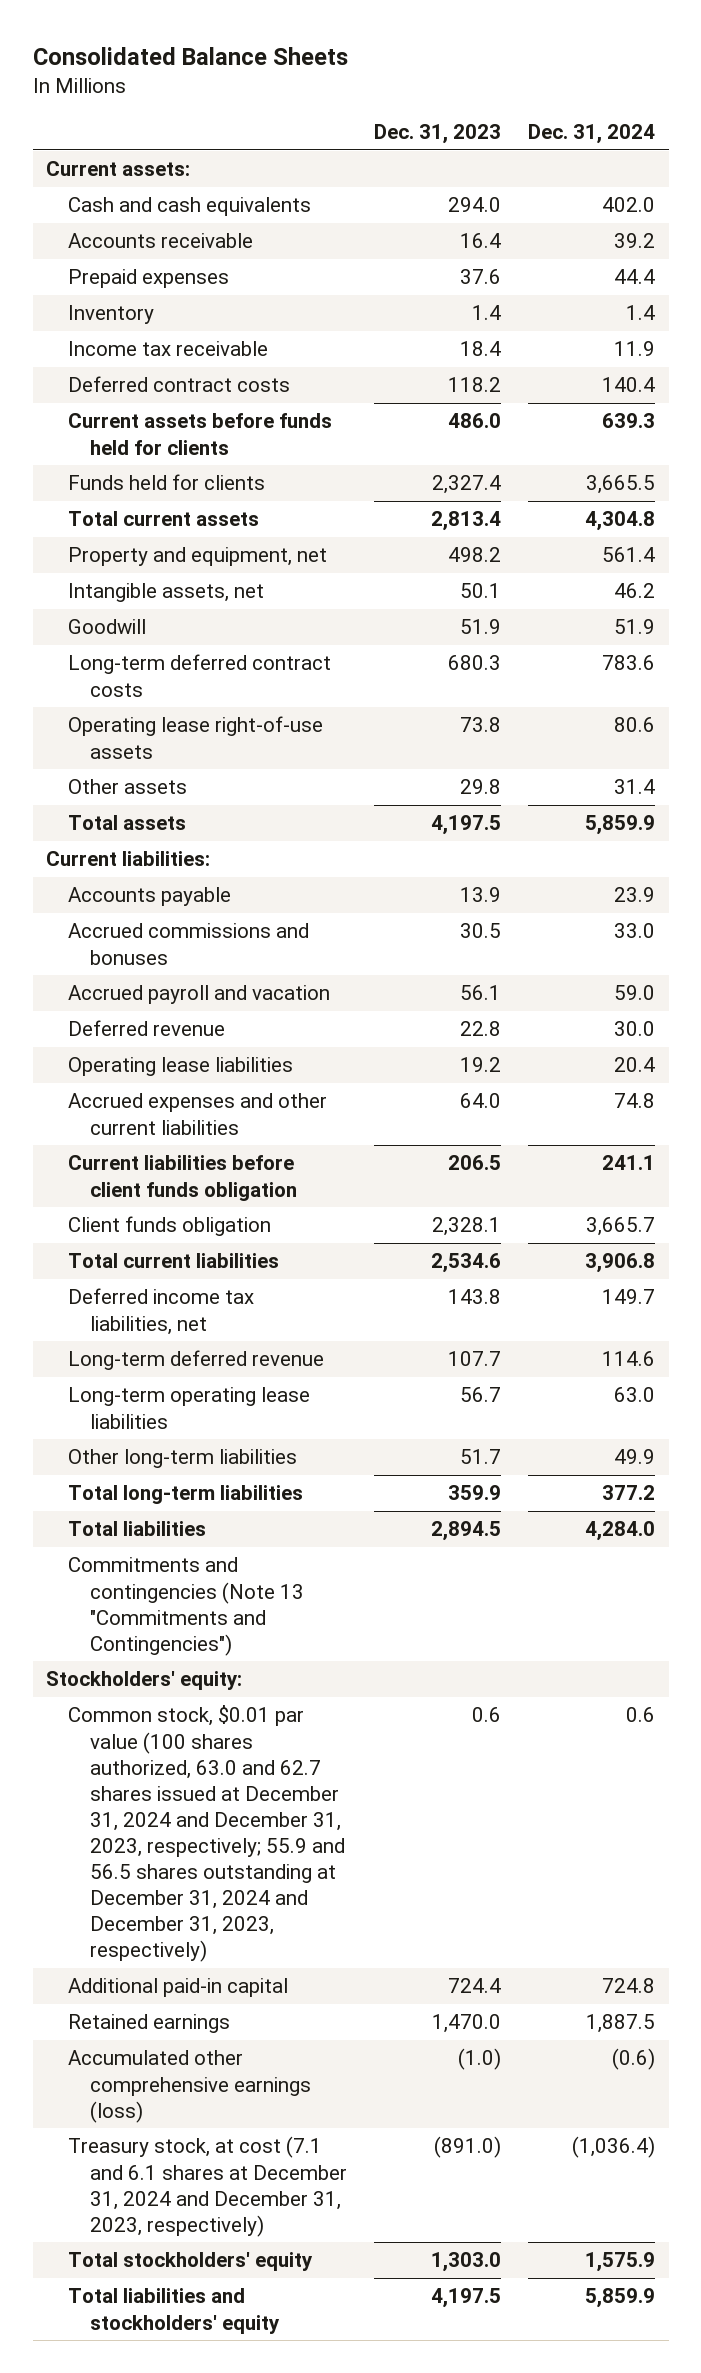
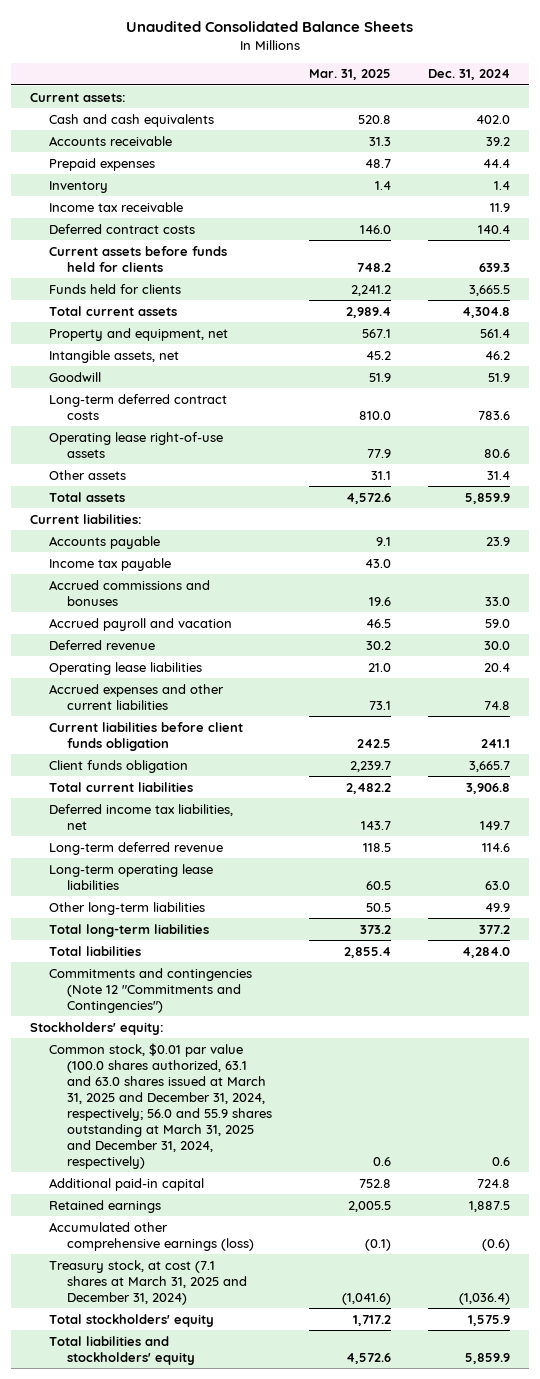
[32,46,348,65] Consolidated Balance Sheets -> [125,20,413,32] Unaudited Consolidated Balance Sheets
[374,123,502,144] Dec. 31, 2023 -> none
none -> [309,69,392,81] Mar. 31, 2025
none -> [48,557,171,571] Income tax payable
[68,1557,305,1656] Commitments and contingencies (Note 13 "Commitments and Contingencies") -> [48,967,252,1013] Commitments and contingencies (Note 12 "Commitments and Contingencies")
[68,1705,346,1963] Common stock, $0.01 par value (100 shares authorized, 63.0 and 62.7 shares issued at December 31, 2024 and December 31, 2023, respectively; 55.9 and 56.5 shares outstanding at December 31, 2024 and December 31, 2023, respectively) -> [48,1042,273,1169] Common stock, $0.01 par value (100.0 shares authorized, 63.1 and 63.0 shares issued at March 31, 2025 and December 31, 2024, respectively; 56.0 and 55.9 shares outstanding at March 31, 2025 and December 31, 2024, respectively)
[68,2136,348,2237] Treasury stock, at cost (7.1 and 6.1 shares at December 31, 2024 and December 31, 2023, respectively) -> [48,1259,248,1305] Treasury stock, at cost (7.1 shares at March 31, 2025 and December 31, 2024)

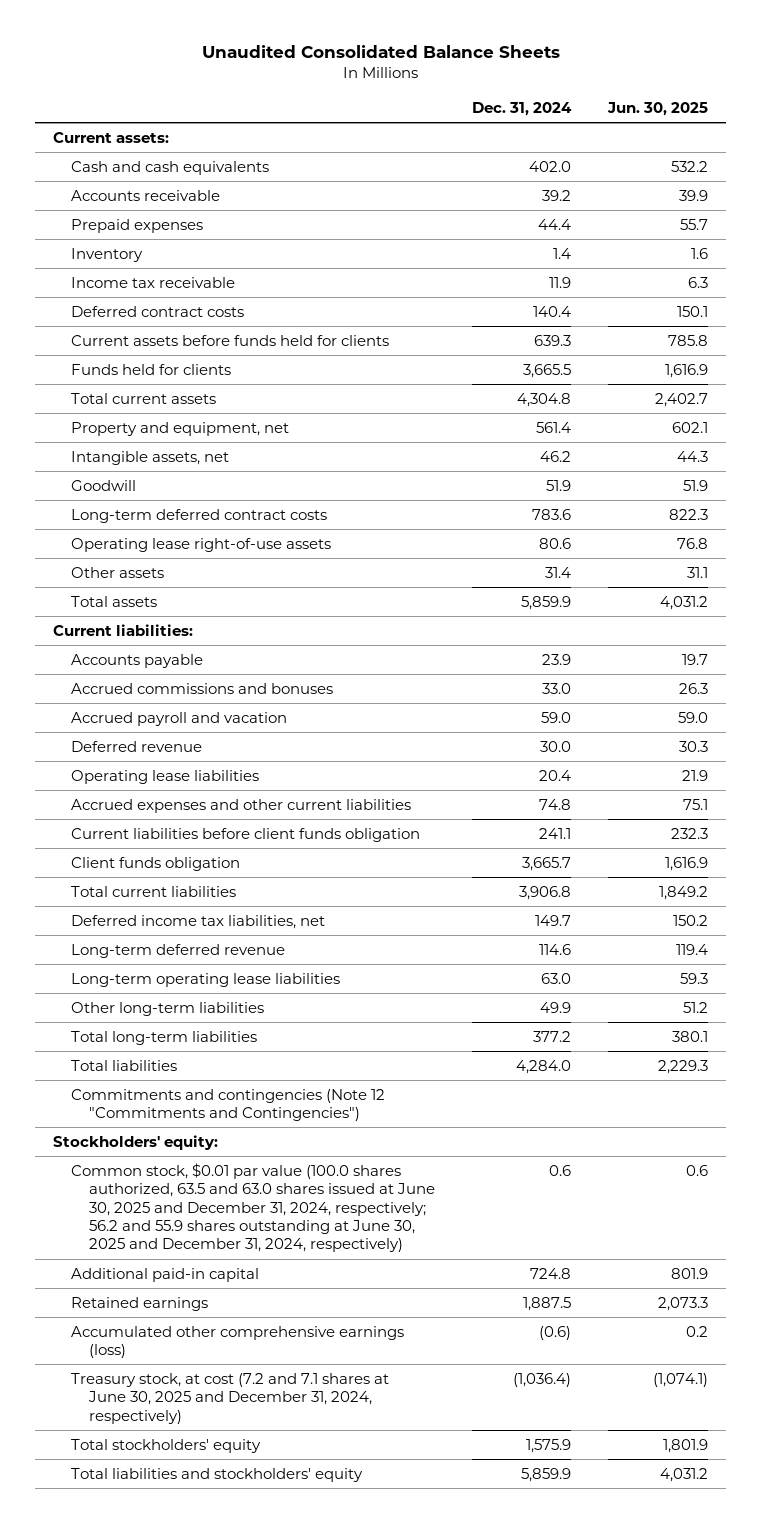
[309,69,392,81] Mar. 31, 2025 -> none
none -> [606,101,708,116] Jun. 30, 2025
[48,557,171,571] Income tax payable -> none
[48,1042,273,1169] Common stock, $0.01 par value (100.0 shares authorized, 63.1 and 63.0 shares issued at March 31, 2025 and December 31, 2024, respectively; 56.0 and 55.9 shares outstanding at March 31, 2025 and December 31, 2024, respectively) -> [71,1162,436,1253] Common stock, $0.01 par value (100.0 shares authorized, 63.5 and 63.0 shares issued at June 30, 2025 and December 31, 2024, respectively; 56.2 and 55.9 shares outstanding at June 30, 2025 and December 31, 2024, respectively)
[48,1259,248,1305] Treasury stock, at cost (7.1 shares at March 31, 2025 and December 31, 2024) -> [71,1372,390,1424] Treasury stock, at cost (7.2 and 7.1 shares at June 30, 2025 and December 31, 2024, respectively)

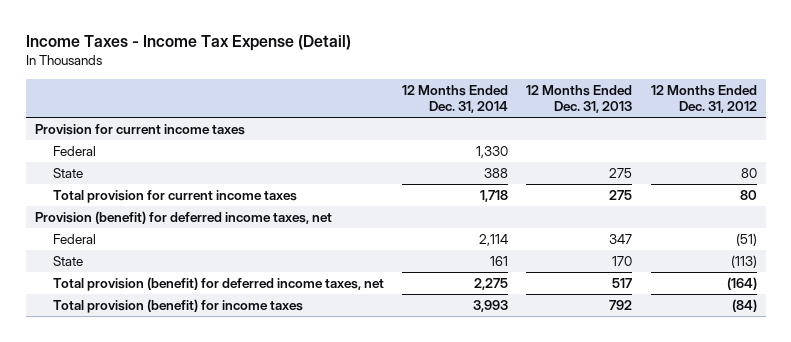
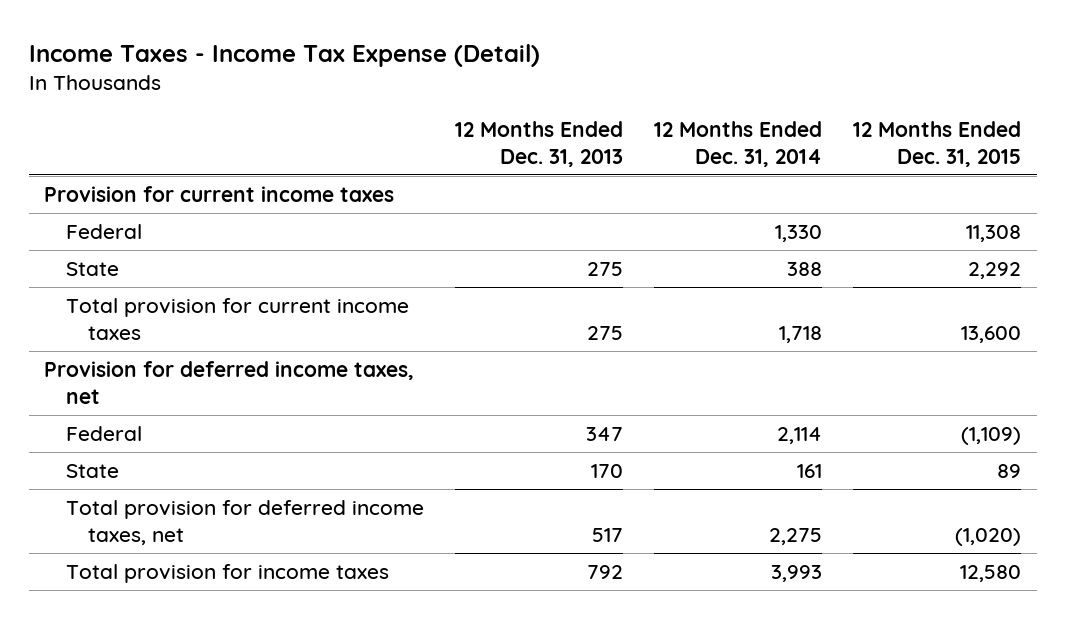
[650,85,757,113] 12 Months Ended Dec. 31, 2012 -> none
none -> [853,120,1022,167] 12 Months Ended Dec. 31, 2015
[34,211,332,225] Provision (benefit) for deferred income taxes, net -> [44,360,415,404] Provision for deferred income taxes, net
[52,277,384,292] Total provision (benefit) for deferred income taxes, net -> [66,499,425,545] Total provision for deferred income taxes, net
[52,299,303,314] Total provision (benefit) for income taxes -> [66,563,390,583] Total provision for income taxes

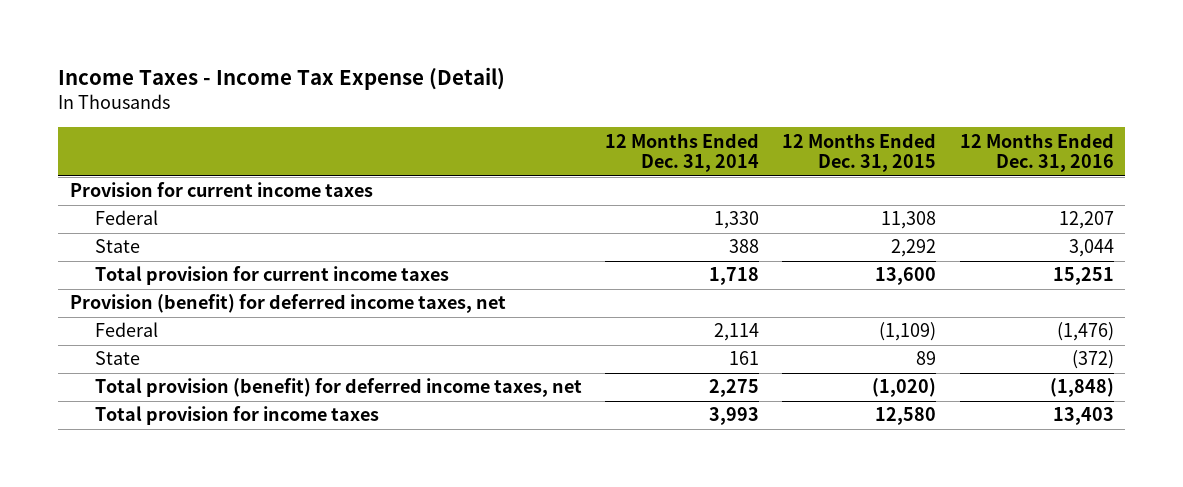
[455,120,624,167] 12 Months Ended Dec. 31, 2013 -> none
none -> [959,132,1114,173] 12 Months Ended Dec. 31, 2016
[44,360,415,404] Provision for deferred income taxes, net -> [69,294,506,314] Provision (benefit) for deferred income taxes, net
[66,499,425,545] Total provision for deferred income taxes, net -> [94,378,582,398] Total provision (benefit) for deferred income taxes, net

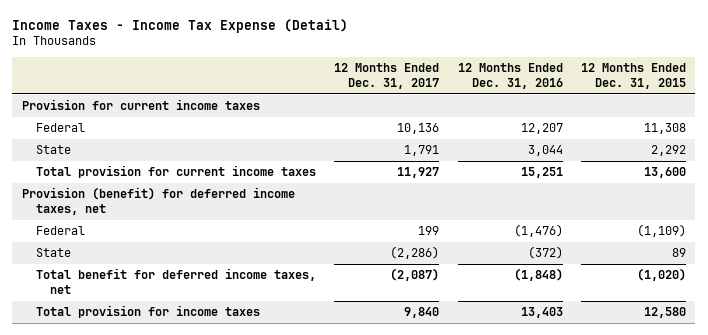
[604,132,759,173] 12 Months Ended Dec. 31, 2014 -> none
none -> [334,63,440,89] 12 Months Ended Dec. 31, 2017
[94,378,582,398] Total provision (benefit) for deferred income taxes, net -> [35,268,316,294] Total benefit for deferred income taxes, net

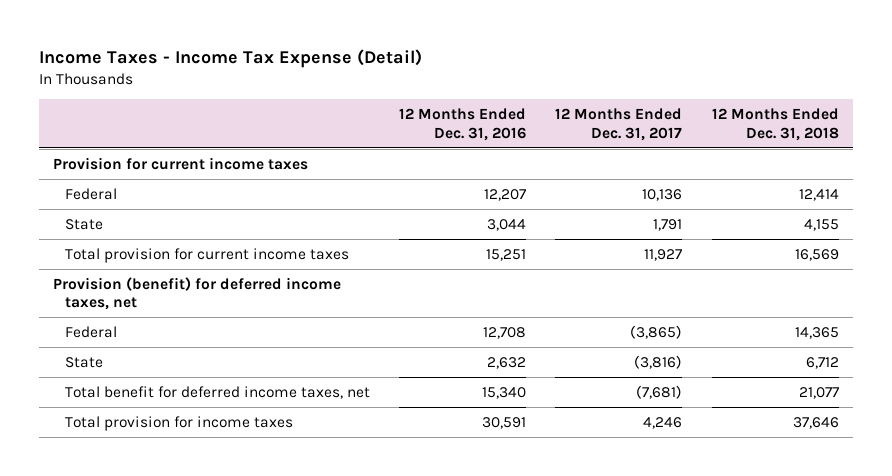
[581,63,687,89] 12 Months Ended Dec. 31, 2015 -> none
none -> [711,108,839,141] 12 Months Ended Dec. 31, 2018
[418,226,440,236] 199 -> [630,324,683,339] (3,865)
[513,224,563,238] (1,476) -> [483,326,527,339] 12,708
[390,246,440,260] (2,286) -> [634,354,683,369] (3,816)
[527,246,563,260] (372) -> [487,356,527,369] 2,632
[390,268,440,282] (2,087) -> [636,384,683,399] (7,681)
[513,268,563,282] (1,848) -> [482,386,527,399] 15,340
[404,307,440,319] 9,840 -> [643,416,683,429] 4,246
[520,307,563,319] 13,403 -> [482,416,527,429] 30,591

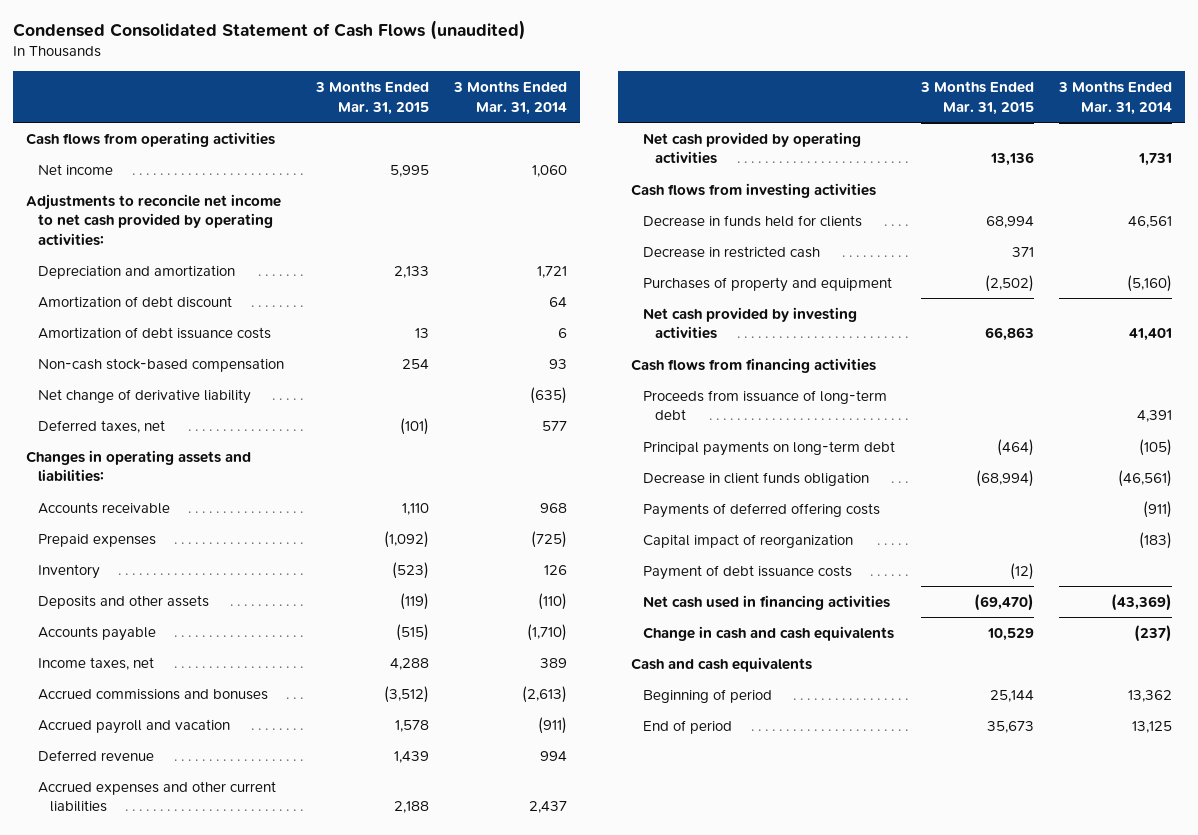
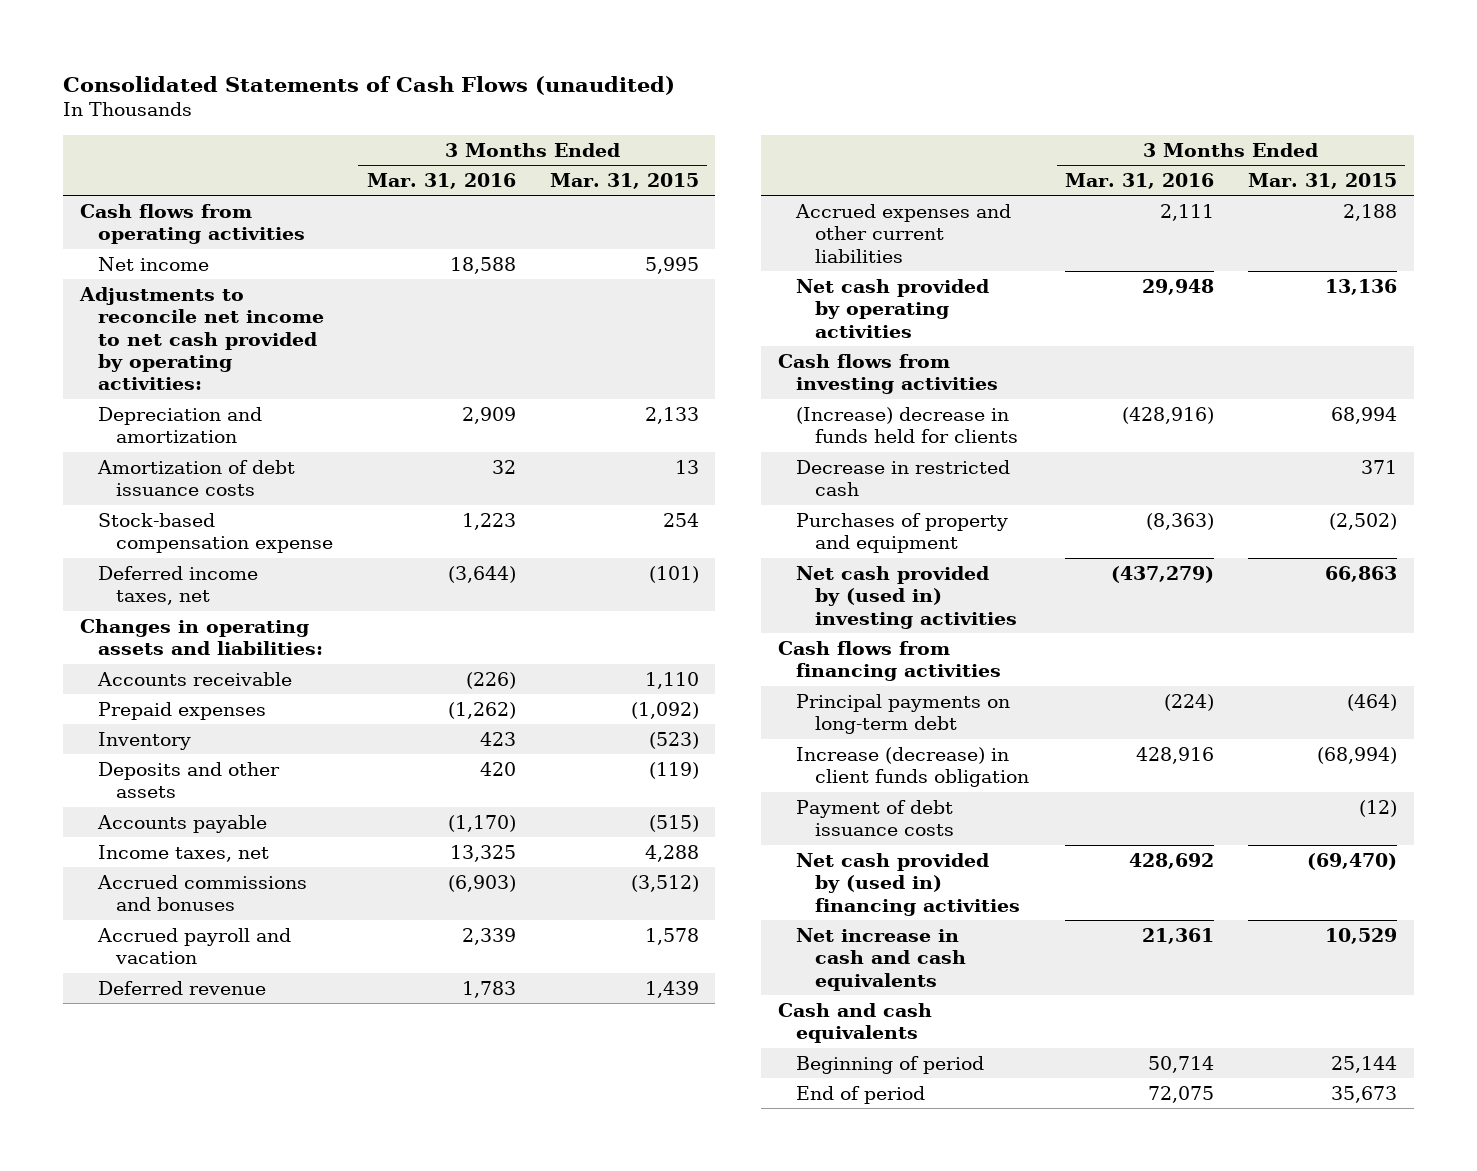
[12,20,526,41] Condensed Consolidated Statement of Cash Flows (unaudited) -> [63,75,676,95] Consolidated Statements of Cash Flows (unaudited)
[453,81,568,115] 3 Months Ended Mar. 31, 2014 -> none
none -> [366,173,516,190] Mar. 31, 2016
[38,295,233,308] Amortization of debt discount -> none
[38,388,252,404] Net change of derivative liability -> none
[38,357,285,372] Non-cash stock-based compensation -> [98,512,334,554] Stock-based compensation expense
[38,419,166,433] Deferred taxes, net -> [98,565,259,606] Deferred income taxes, net
[642,214,862,227] Decrease in funds held for clients -> [796,406,1018,444] (Increase) decrease in funds held for clients
[642,306,857,340] Net cash provided by investing activities -> [796,565,1017,629] Net cash provided by (used in) investing activities
[642,389,887,421] Proceeds from issuance of long-term debt -> none
[642,502,880,518] Payments of deferred offering costs -> none
[642,533,853,548] Capital impact of reorganization -> none
[642,471,869,486] Decrease in client funds obligation -> [796,746,1029,788] Increase (decrease) in client funds obligation
[642,594,890,610] Net cash used in financing activities -> [796,852,1020,916] Net cash provided by (used in) financing activities
[642,625,894,641] Change in cash and cash equivalents -> [796,927,966,991] Net increase in cash and cash equivalents

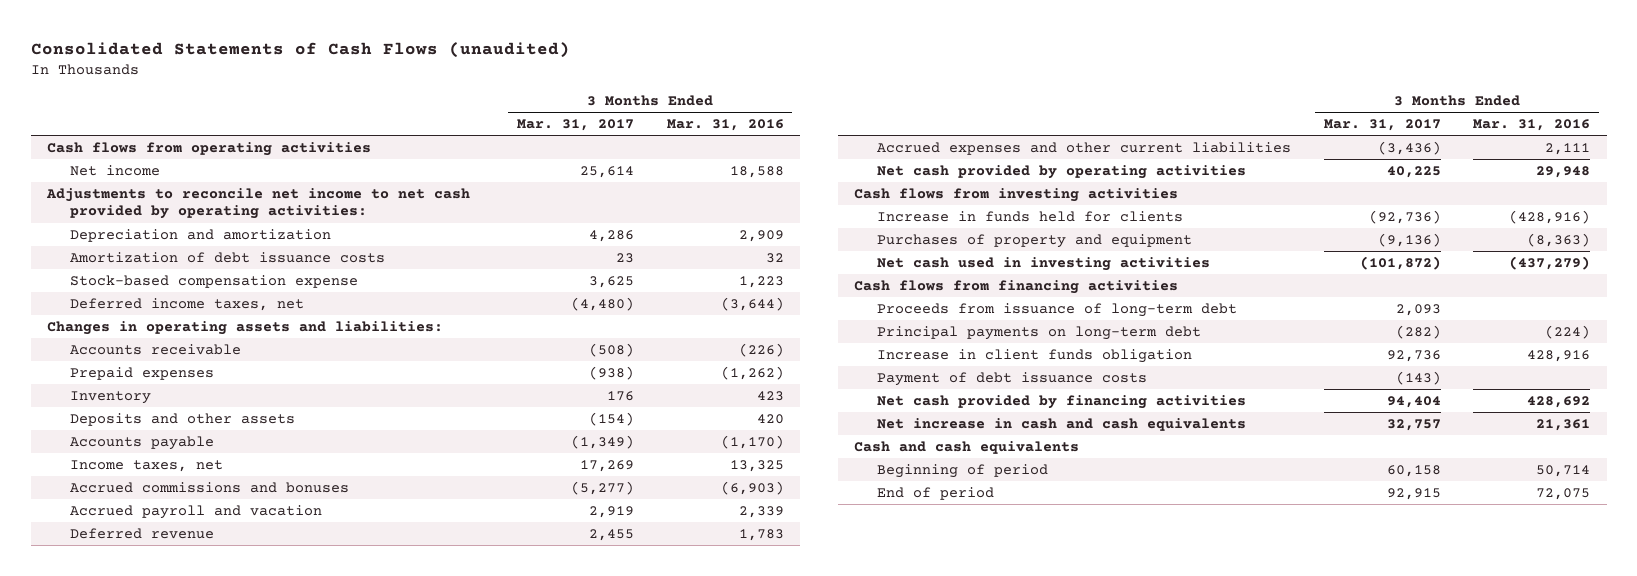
[549,173,699,190] Mar. 31, 2015 -> none
none -> [516,119,634,132] Mar. 31, 2017
[796,459,1011,497] Decrease in restricted cash -> none
[796,406,1018,444] (Increase) decrease in funds held for clients -> [876,210,1183,222] Increase in funds held for clients
[796,565,1017,629] Net cash provided by (used in) investing activities -> [876,256,1210,271] Net cash used in investing activities
none -> [876,302,1237,317] Proceeds from issuance of long-term debt
[796,746,1029,788] Increase (decrease) in client funds obligation -> [876,348,1192,363] Increase in client funds obligation
[796,852,1020,916] Net cash provided by (used in) financing activities -> [876,394,1246,409] Net cash provided by financing activities

